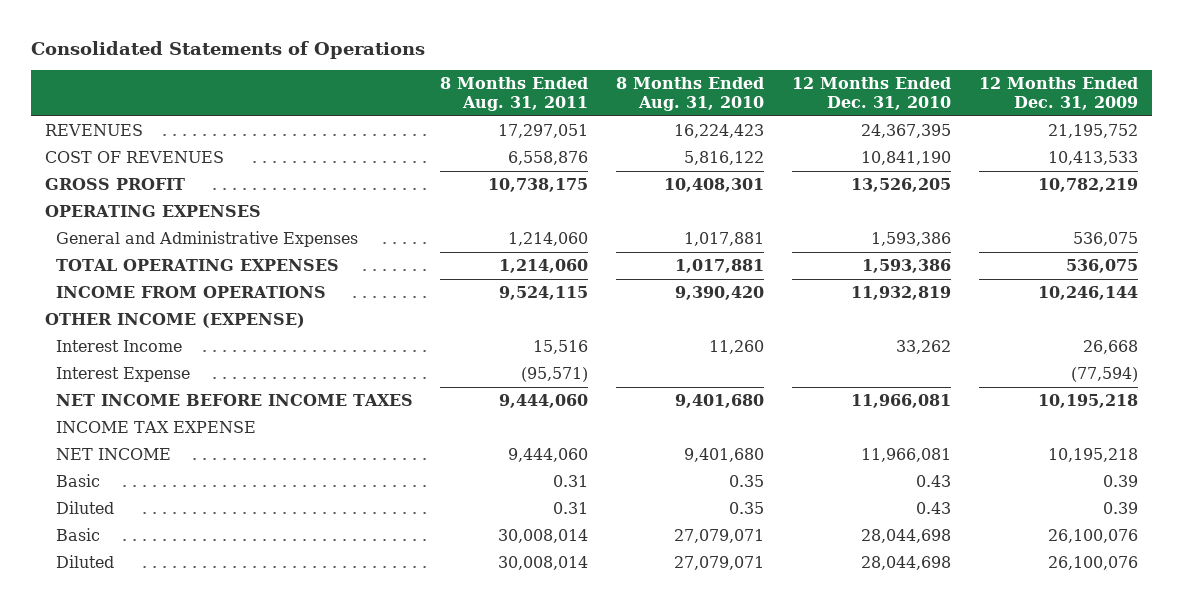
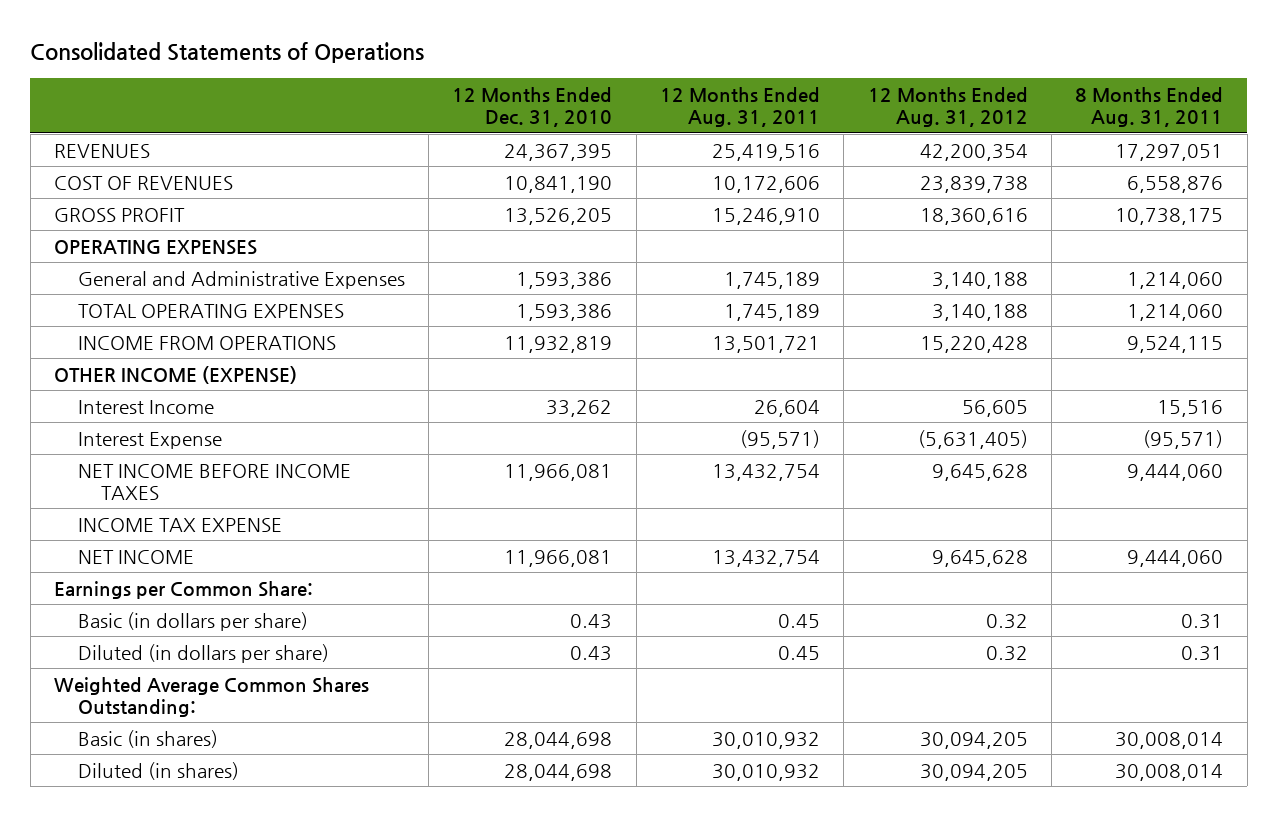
[616,76,765,111] 8 Months Ended Aug. 31, 2010 -> none
[978,76,1138,110] 12 Months Ended Dec. 31, 2009 -> none
none -> [659,86,820,128] 12 Months Ended Aug. 31, 2011
none -> [867,86,1028,128] 12 Months Ended Aug. 31, 2012
none -> [54,580,314,599] Earnings per Common Share:
[55,474,100,488] Basic -> [77,611,308,631] Basic (in dollars per share)
[55,501,114,515] Diluted -> [77,643,329,663] Diluted (in dollars per share)
none -> [54,676,370,718] Weighted Average Common Shares Outstanding:
[55,528,100,542] Basic -> [77,729,218,748] Basic (in shares)
[55,555,114,569] Diluted -> [77,761,239,780] Diluted (in shares)

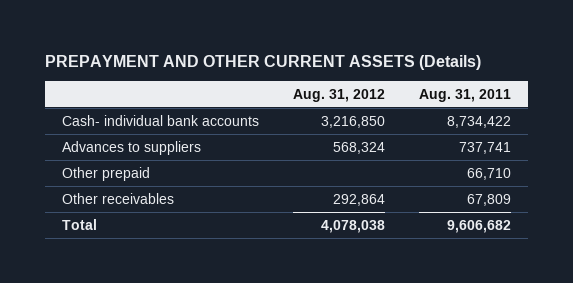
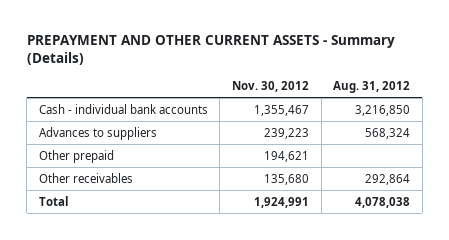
[45,55,482,71] PREPAYMENT AND OTHER CURRENT ASSETS (Details) -> [26,34,395,65] PREPAYMENT AND OTHER CURRENT ASSETS - Summary (Details)
[419,88,512,102] Aug. 31, 2011 -> none
none -> [232,80,310,92] Nov. 30, 2012
[62,114,260,126] Cash- individual bank accounts -> [38,103,208,114] Cash - individual bank accounts

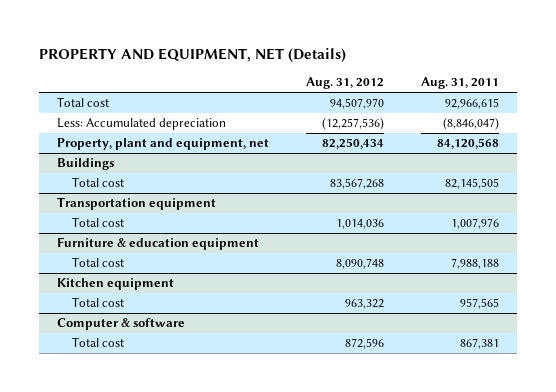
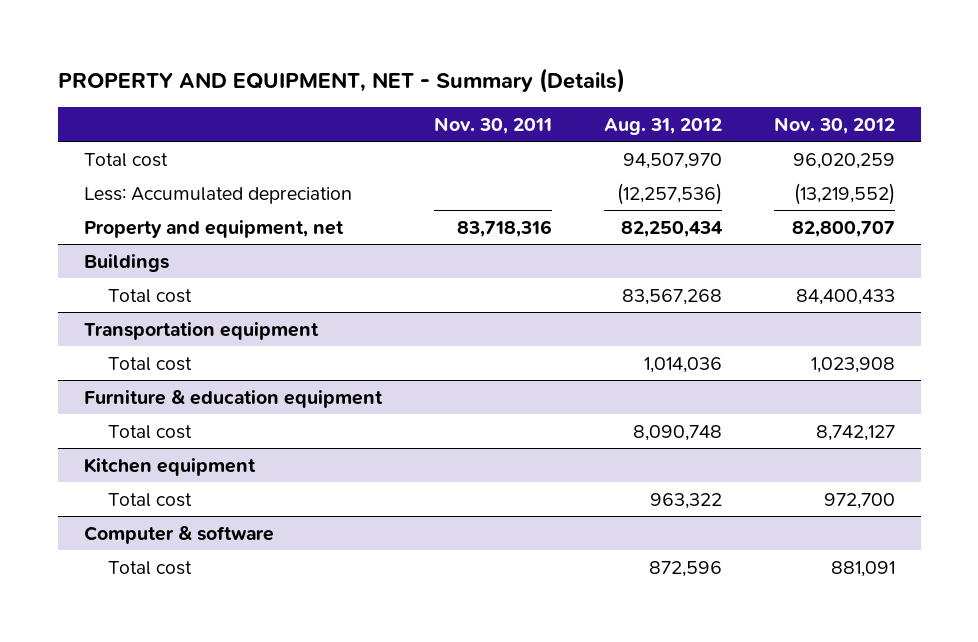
[38,47,346,63] PROPERTY AND EQUIPMENT, NET (Details) -> [57,67,625,93] PROPERTY AND EQUIPMENT, NET - Summary (Details)
[420,77,499,90] Aug. 31, 2011 -> none
none -> [433,116,552,134] Nov. 30, 2011
none -> [773,116,895,134] Nov. 30, 2012
[57,138,270,151] Property, plant and equipment, net -> [83,219,344,238] Property and equipment, net

